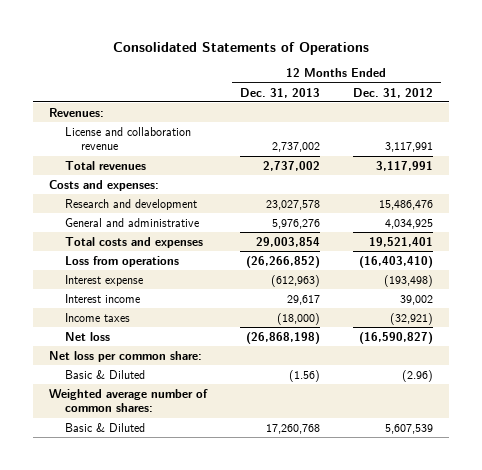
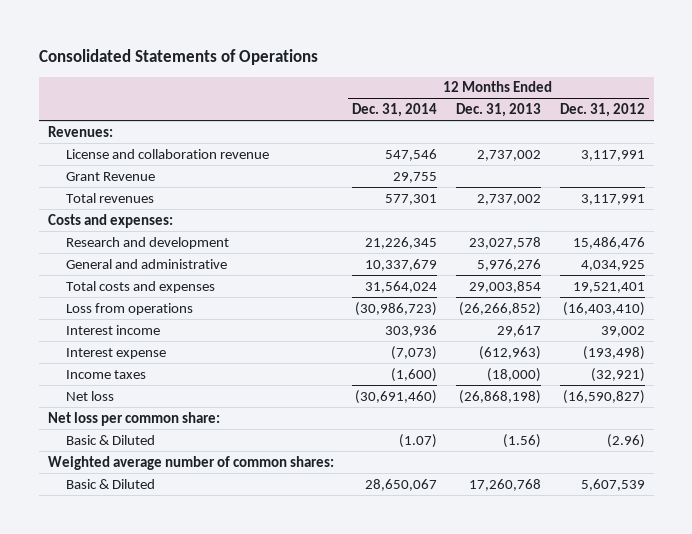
none -> [352,103,438,118] Dec. 31, 2014
none -> [65,171,155,181] Grant Revenue
[65,274,144,286] Interest expense -> [65,347,166,359] Interest expense

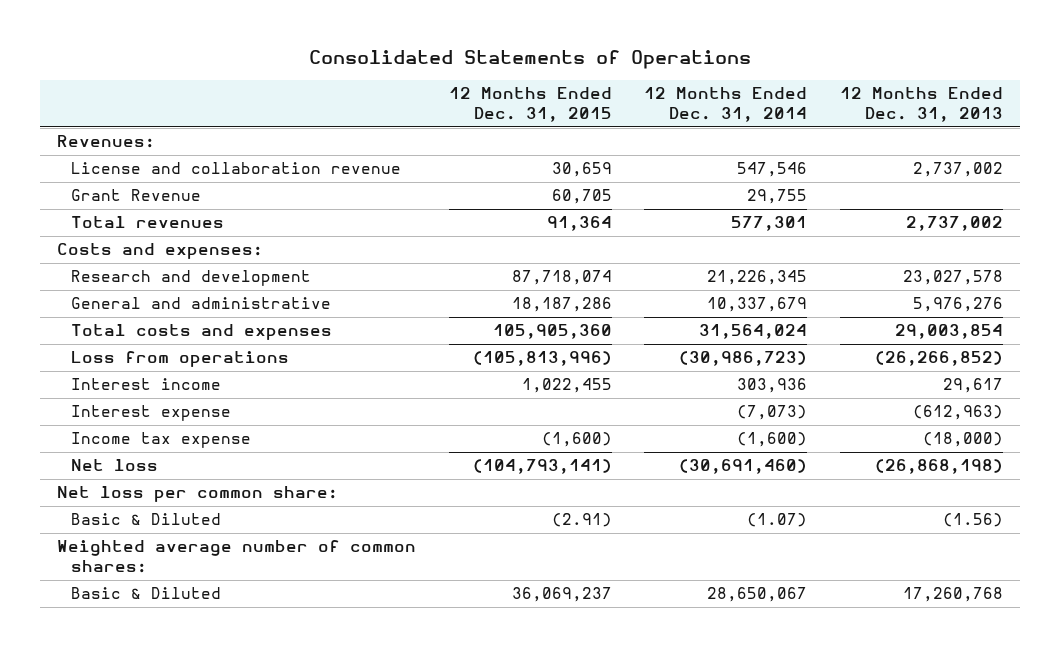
[559,103,645,118] Dec. 31, 2012 -> none
none -> [448,87,612,123] 12 Months Ended Dec. 31, 2015
[65,369,146,379] Income taxes -> [71,432,252,449] Income tax expense

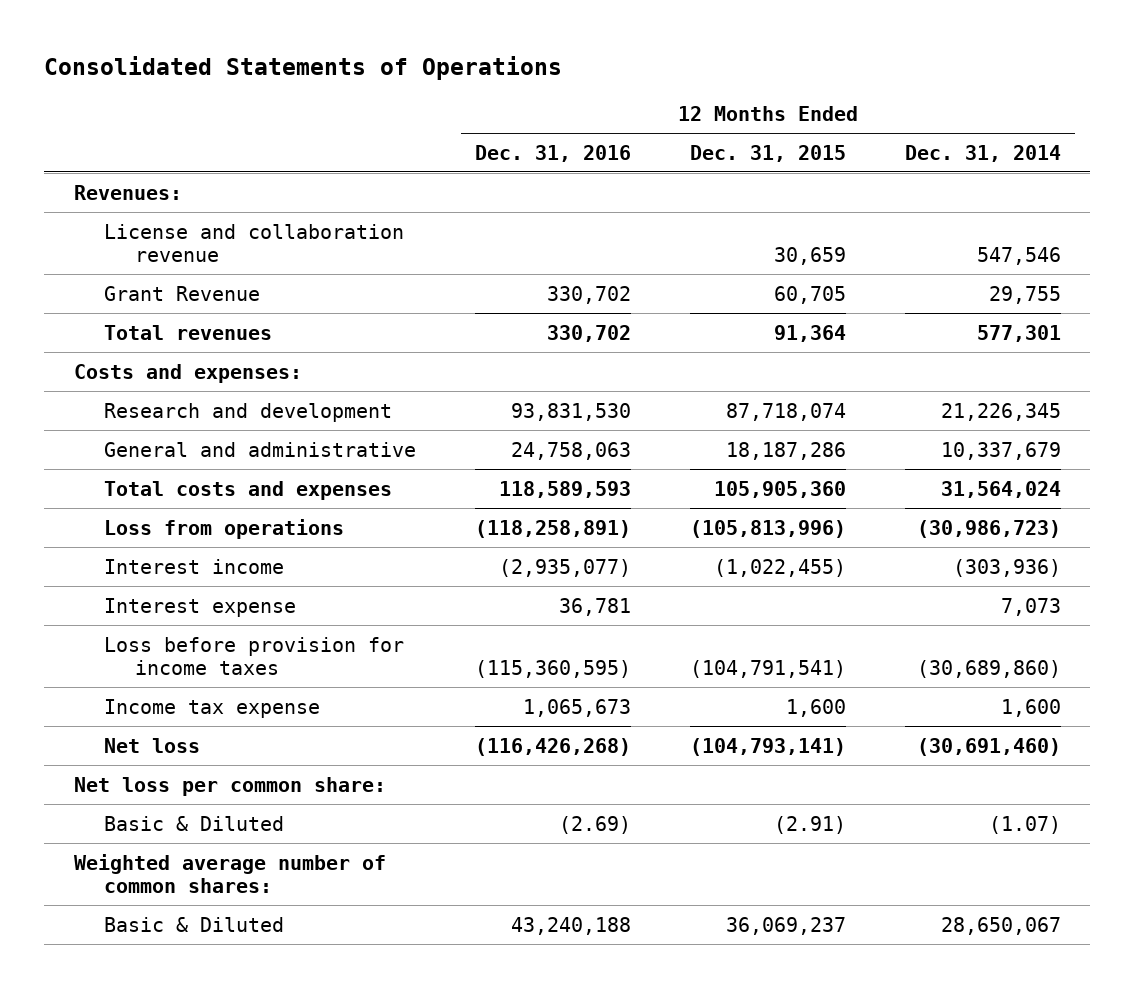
[840,87,1004,123] 12 Months Ended Dec. 31, 2013 -> none
none -> [475,144,632,162] Dec. 31, 2016
[521,378,612,394] 1,022,455 -> [713,558,846,577] (1,022,455)
[737,378,808,394] 303,936 -> [952,558,1061,577] (303,936)
[737,405,808,421] (7,073) -> [1000,597,1061,616] 7,073
none -> [104,636,405,676] Loss before provision for income taxes
[541,432,612,448] (1,600) -> [785,698,846,717] 1,600
[737,432,808,448] (1,600) -> [1000,698,1061,717] 1,600

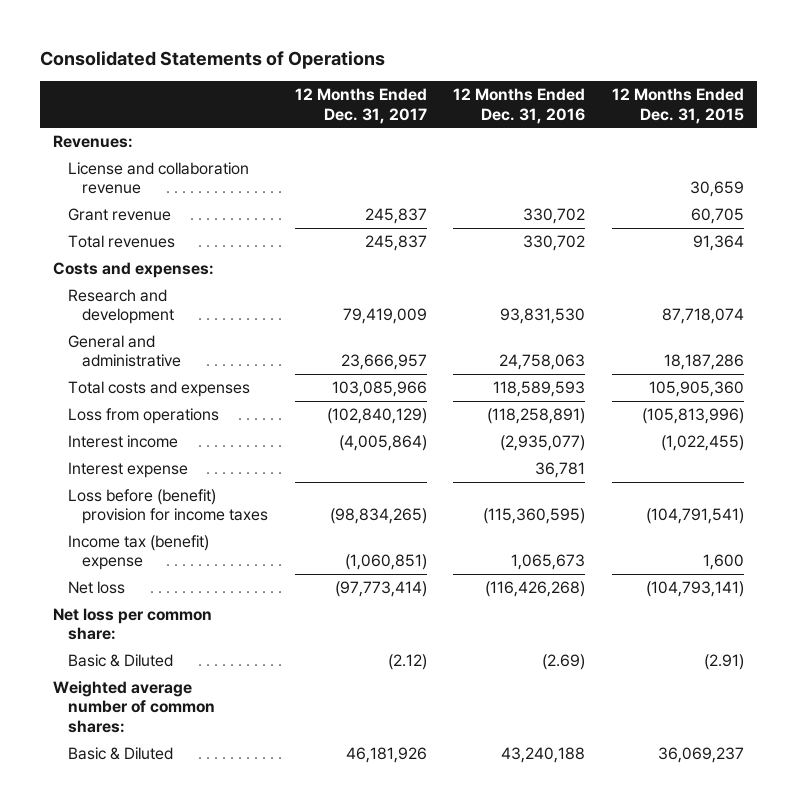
[904,144,1061,162] Dec. 31, 2014 -> none
none -> [294,88,427,124] 12 Months Ended Dec. 31, 2017
[104,285,261,301] Grant Revenue -> [67,208,171,222] Grant revenue
[104,636,405,676] Loss before provision for income taxes -> [67,489,269,525] Loss before (benefit) provision for income taxes
[104,698,321,718] Income tax expense -> [67,535,209,571] Income tax (benefit) expense

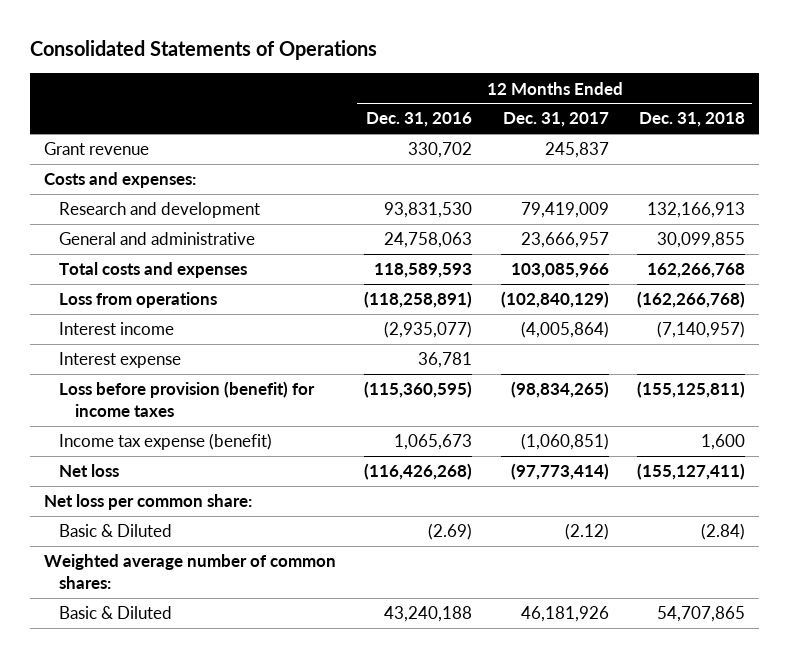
[611,88,744,124] 12 Months Ended Dec. 31, 2015 -> none
none -> [638,112,745,128] Dec. 31, 2018
[53,135,134,149] Revenues: -> none
[67,162,249,195] License and collaboration revenue -> none
[67,235,175,249] Total revenues -> none
[67,489,269,525] Loss before (benefit) provision for income taxes -> [59,381,316,417] Loss before provision (benefit) for income taxes
[67,535,209,571] Income tax (benefit) expense -> [59,433,273,451] Income tax expense (benefit)

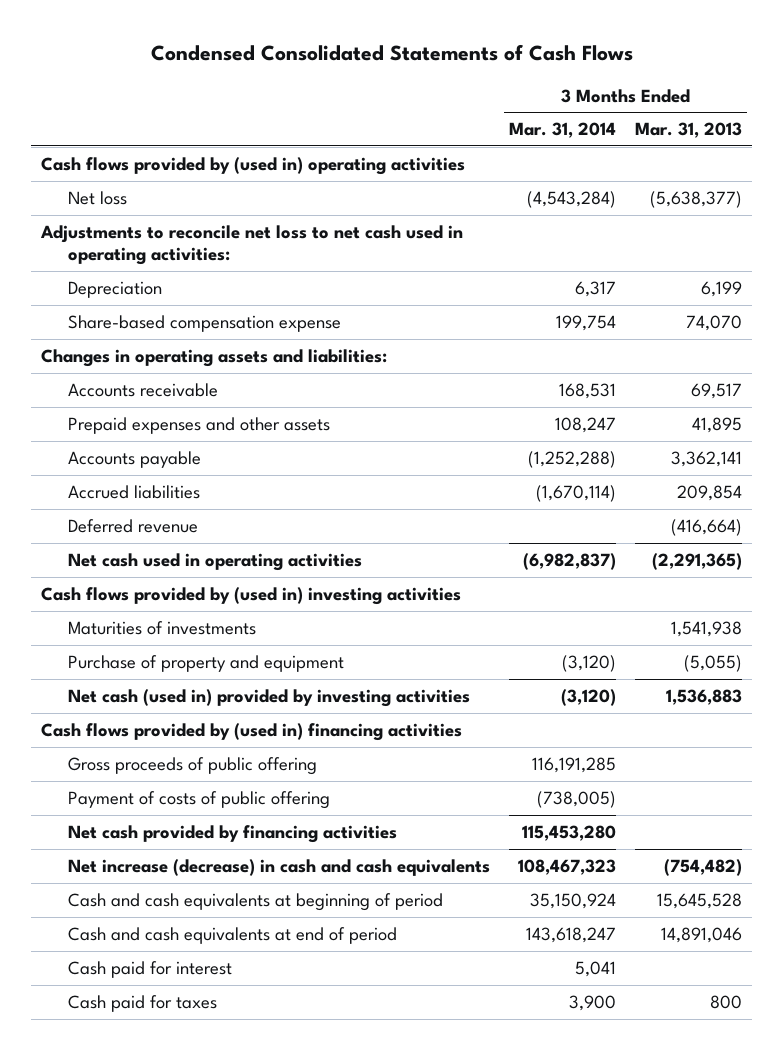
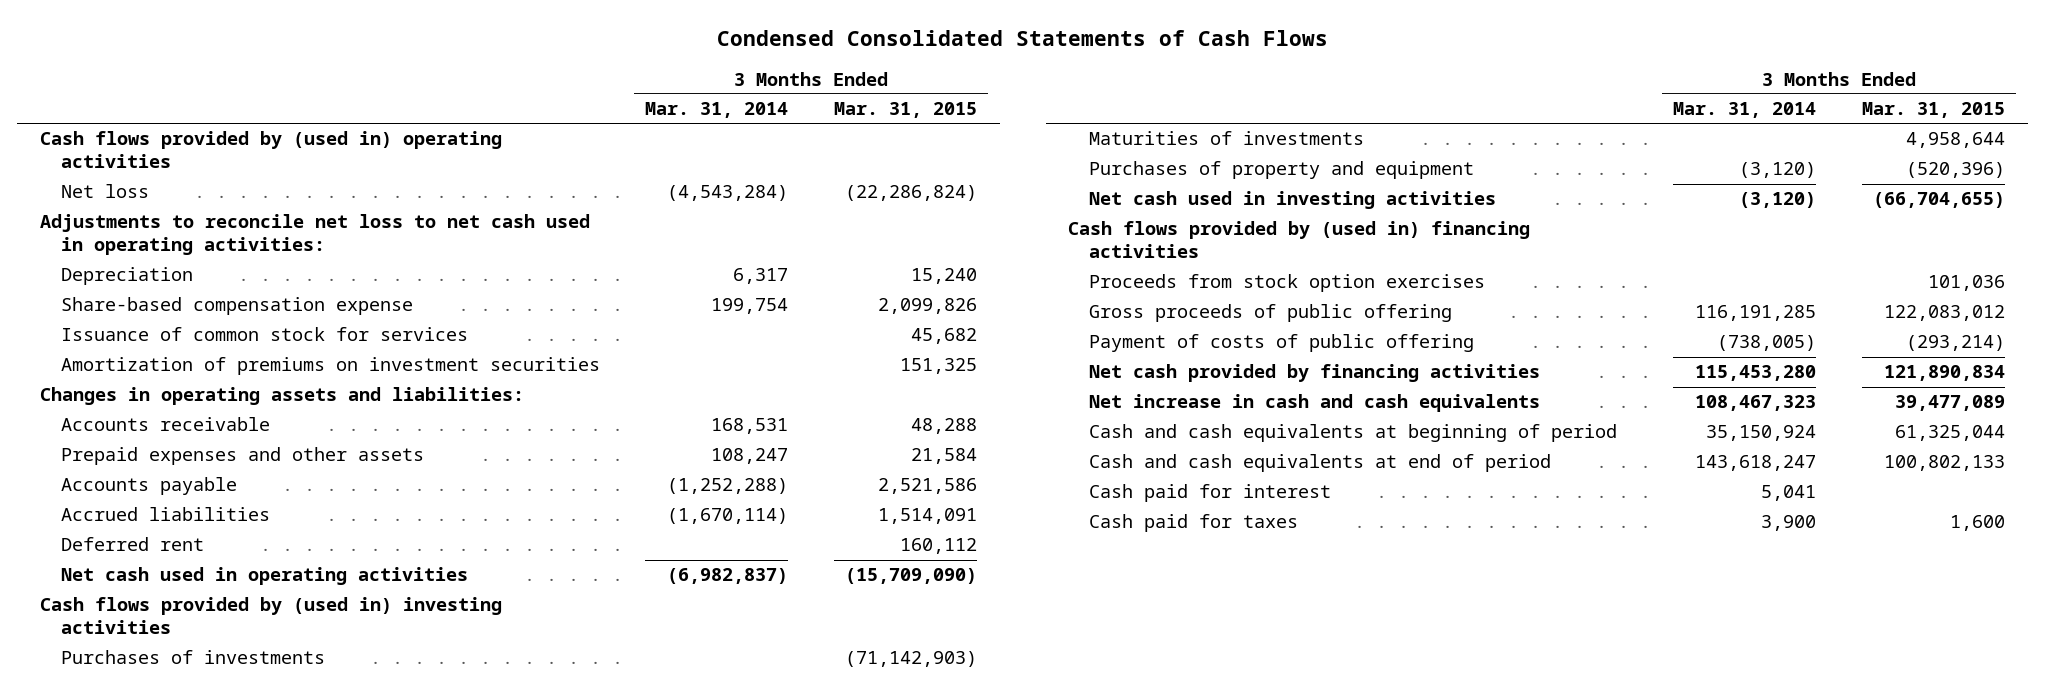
[635,122,743,139] Mar. 31, 2013 -> none
none -> [833,102,977,119] Mar. 31, 2015
none -> [60,327,468,342] Issuance of common stock for services
none -> [60,357,600,376] Amortization of premiums on investment securities
[67,518,198,533] Deferred revenue -> none
none -> [60,537,204,552] Deferred rent
none -> [60,650,325,665] Purchases of investments
[67,654,344,672] Purchase of property and equipment -> [1088,161,1474,180] Purchases of property and equipment
[67,688,470,707] Net cash (used in) provided by investing activities -> [1088,191,1496,210] Net cash used in investing activities
none -> [1088,274,1485,293] Proceeds from stock option exercises
[67,858,490,876] Net increase (decrease) in cash and cash equivalents -> [1088,394,1540,413] Net increase in cash and cash equivalents

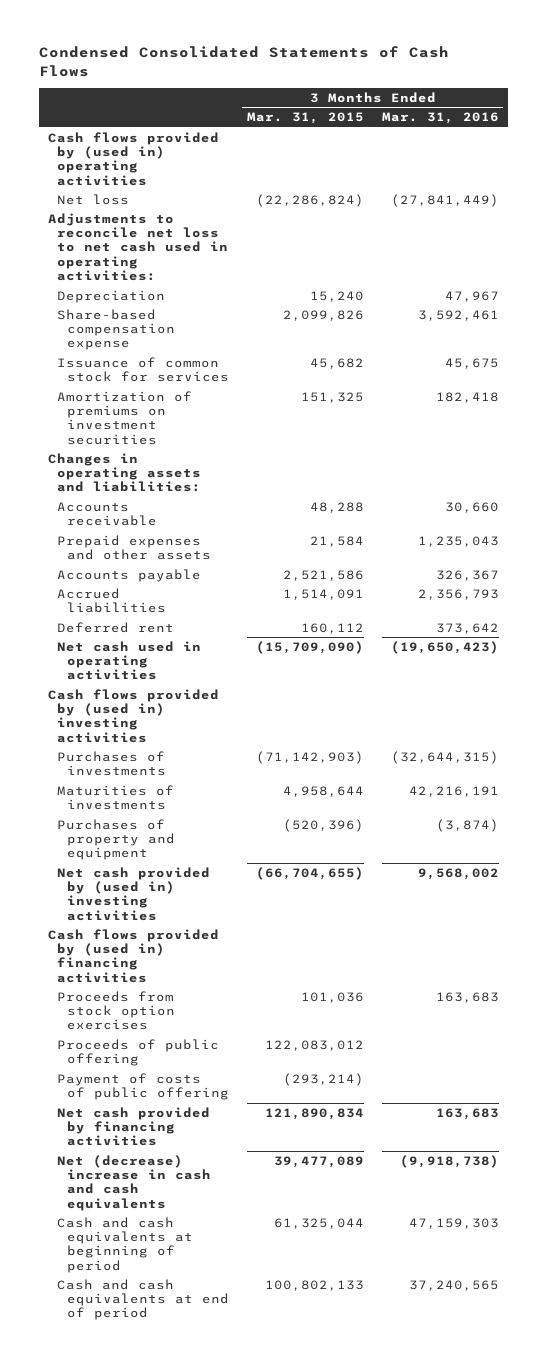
[645,102,789,119] Mar. 31, 2014 -> none
none -> [381,111,499,124] Mar. 31, 2016
[1088,191,1496,210] Net cash used in investing activities -> [57,866,211,921] Net cash provided by (used in) investing activities
[1088,304,1452,323] Gross proceeds of public offering -> [57,1038,220,1067] Proceeds of public offering
[1088,394,1540,413] Net increase in cash and cash equivalents -> [57,1154,211,1211] Net (decrease) increase in cash and cash equivalents
[1088,484,1331,503] Cash paid for interest -> none
[1088,514,1298,533] Cash paid for taxes -> none

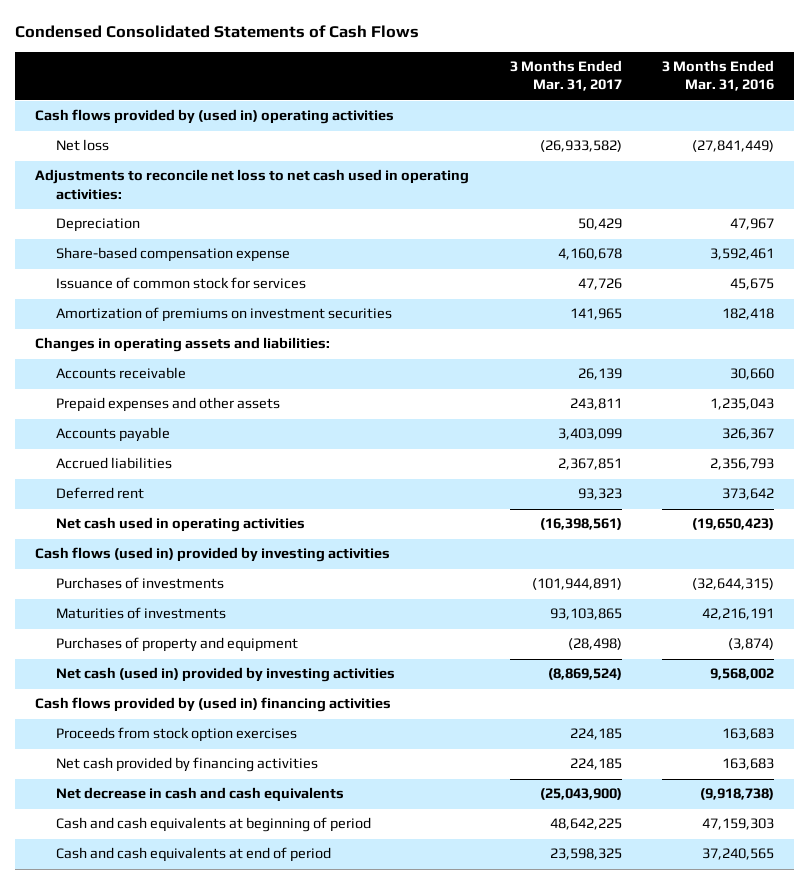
[246,111,364,124] Mar. 31, 2015 -> none
none -> [509,60,622,92] 3 Months Ended Mar. 31, 2017
[48,688,220,743] Cash flows provided by (used in) investing activities -> [35,547,391,563] Cash flows (used in) provided by investing activities
[57,866,211,921] Net cash provided by (used in) investing activities -> [55,667,395,683] Net cash (used in) provided by investing activities
[57,1038,220,1067] Proceeds of public offering -> none
[57,1072,229,1101] Payment of costs of public offering -> none
[57,1154,211,1211] Net (decrease) increase in cash and cash equivalents -> [55,787,344,803] Net decrease in cash and cash equivalents

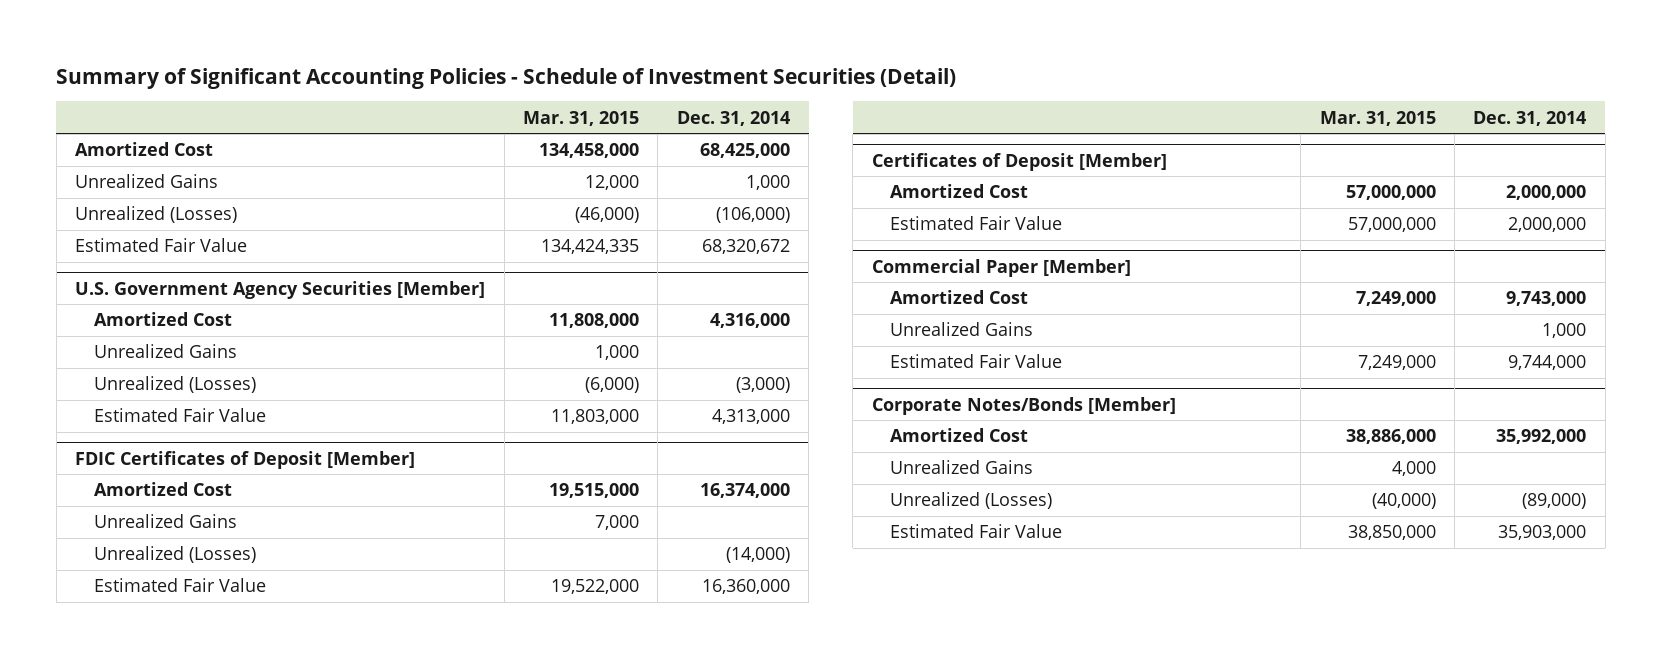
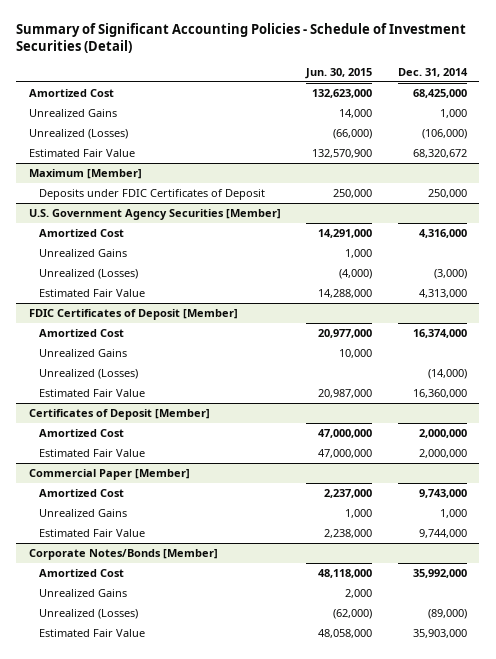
[522,110,639,126] Mar. 31, 2015 -> none
none -> [305,68,373,80] Jun. 30, 2015
none -> [29,168,143,179] Maximum [Member]
none -> [39,188,266,200] Deposits under FDIC Certificates of Deposit

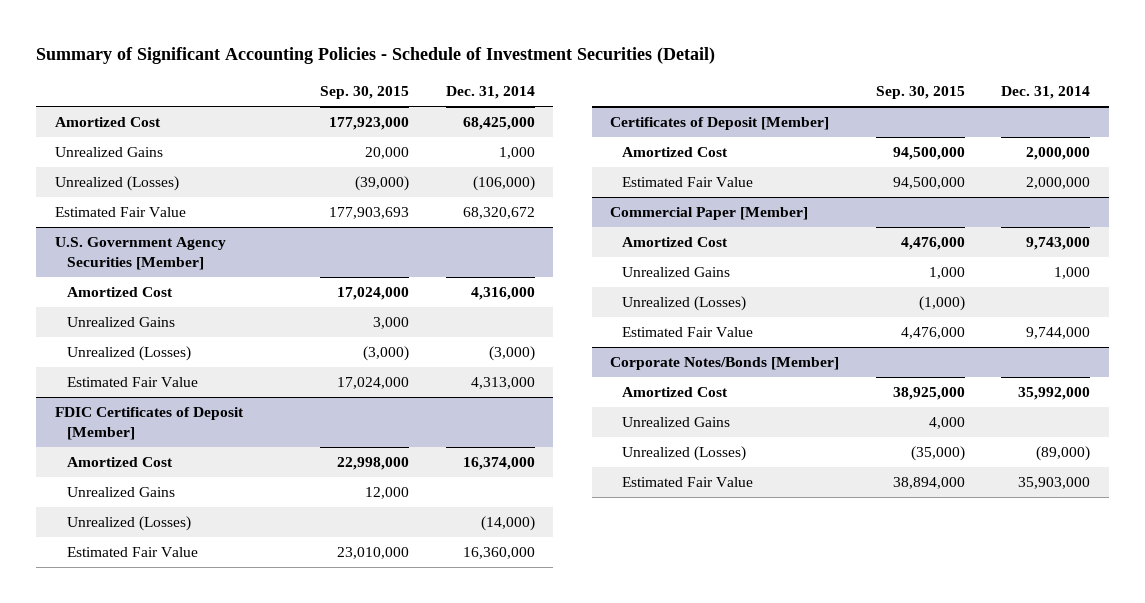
[305,68,373,80] Jun. 30, 2015 -> none
none -> [320,86,410,100] Sep. 30, 2015
[29,168,143,179] Maximum [Member] -> none
[39,188,266,200] Deposits under FDIC Certificates of Deposit -> none
none -> [622,296,747,312] Unrealized (Losses)

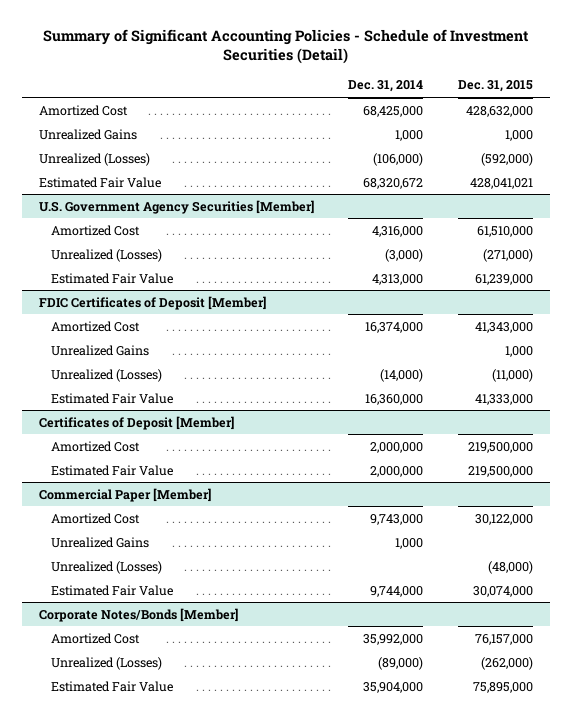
[320,86,410,100] Sep. 30, 2015 -> none
none -> [457,80,533,93] Dec. 31, 2015
[66,317,175,328] Unrealized Gains -> none
[622,417,731,428] Unrealized Gains -> none
[1018,477,1091,490] 35,903,000 -> [363,681,424,693] 35,904,000

